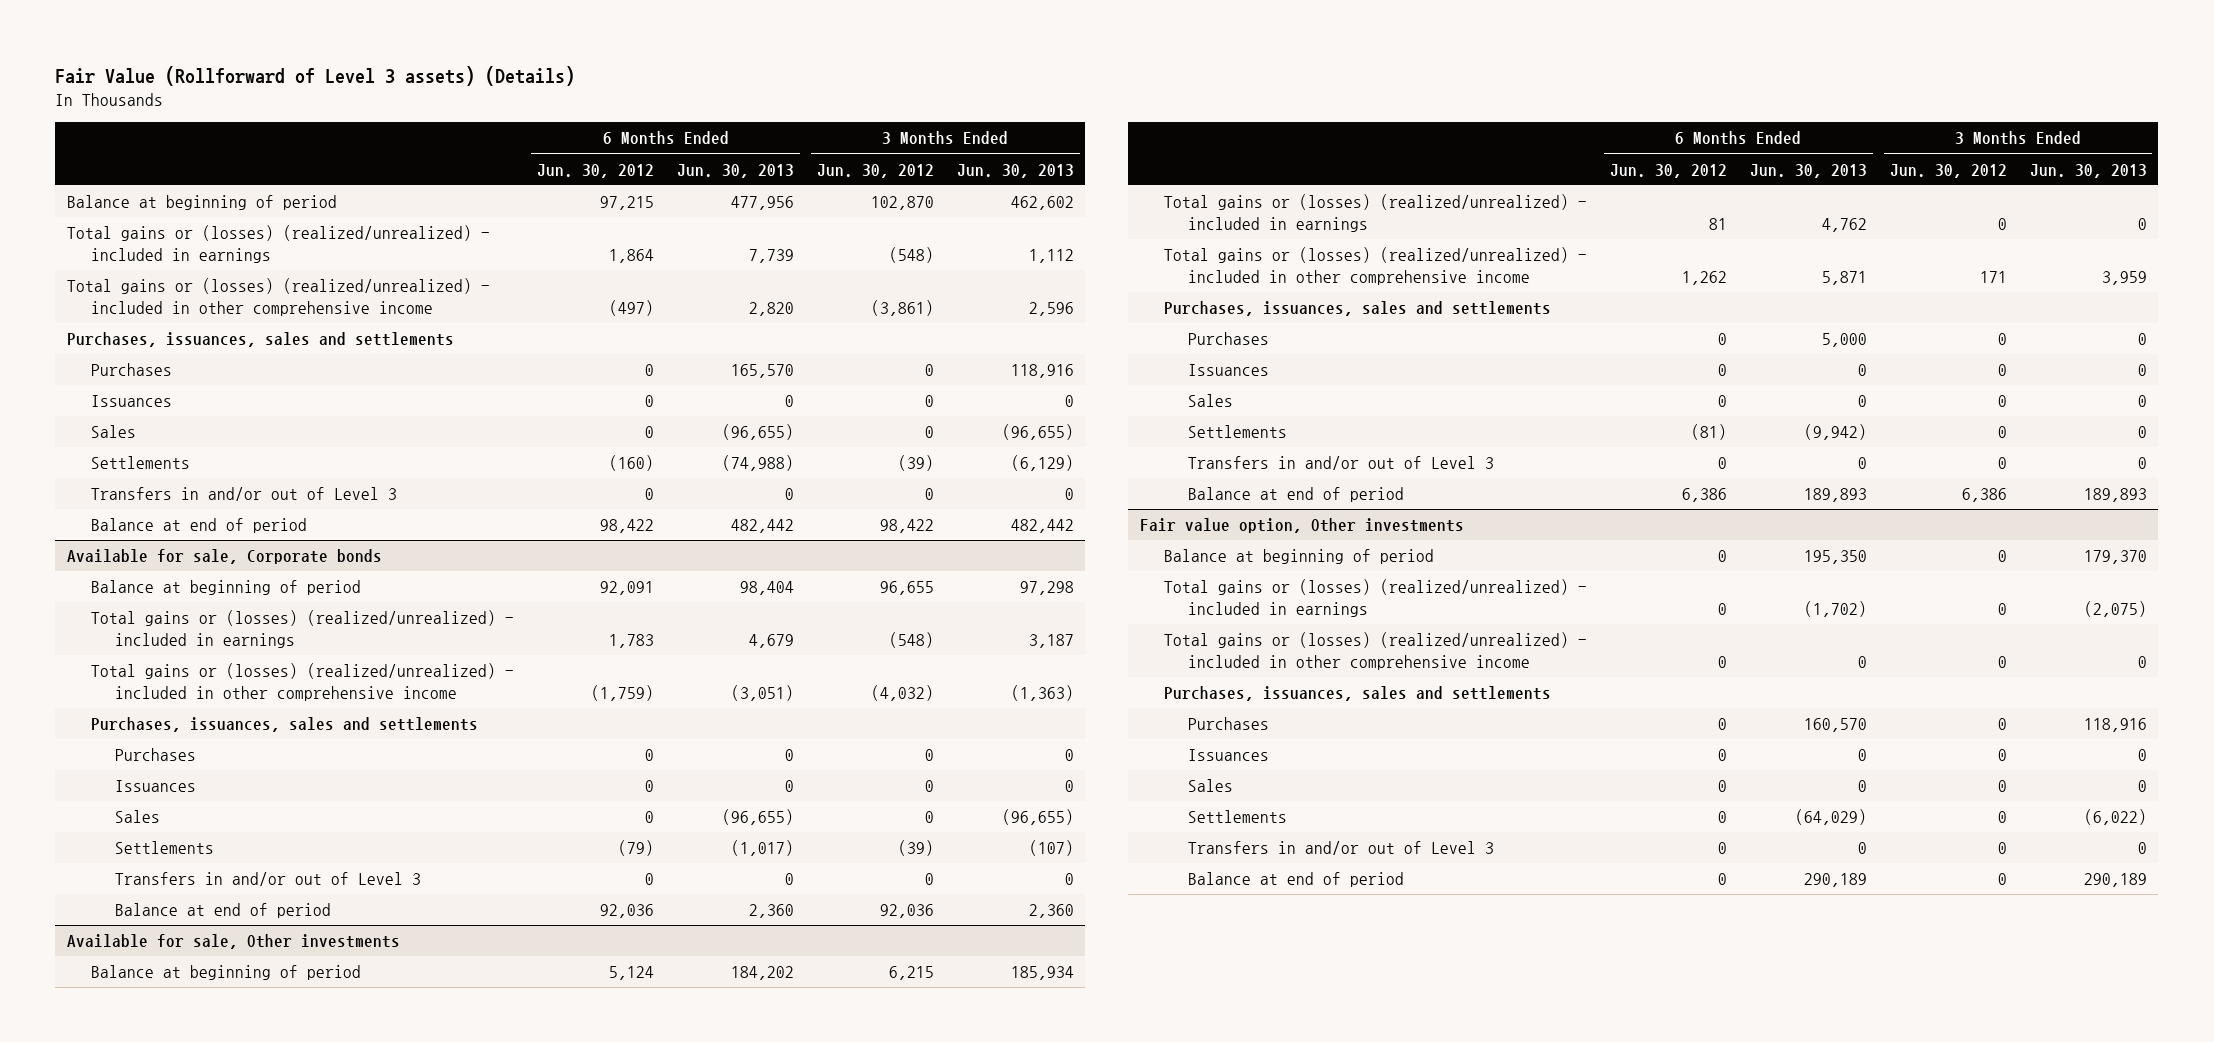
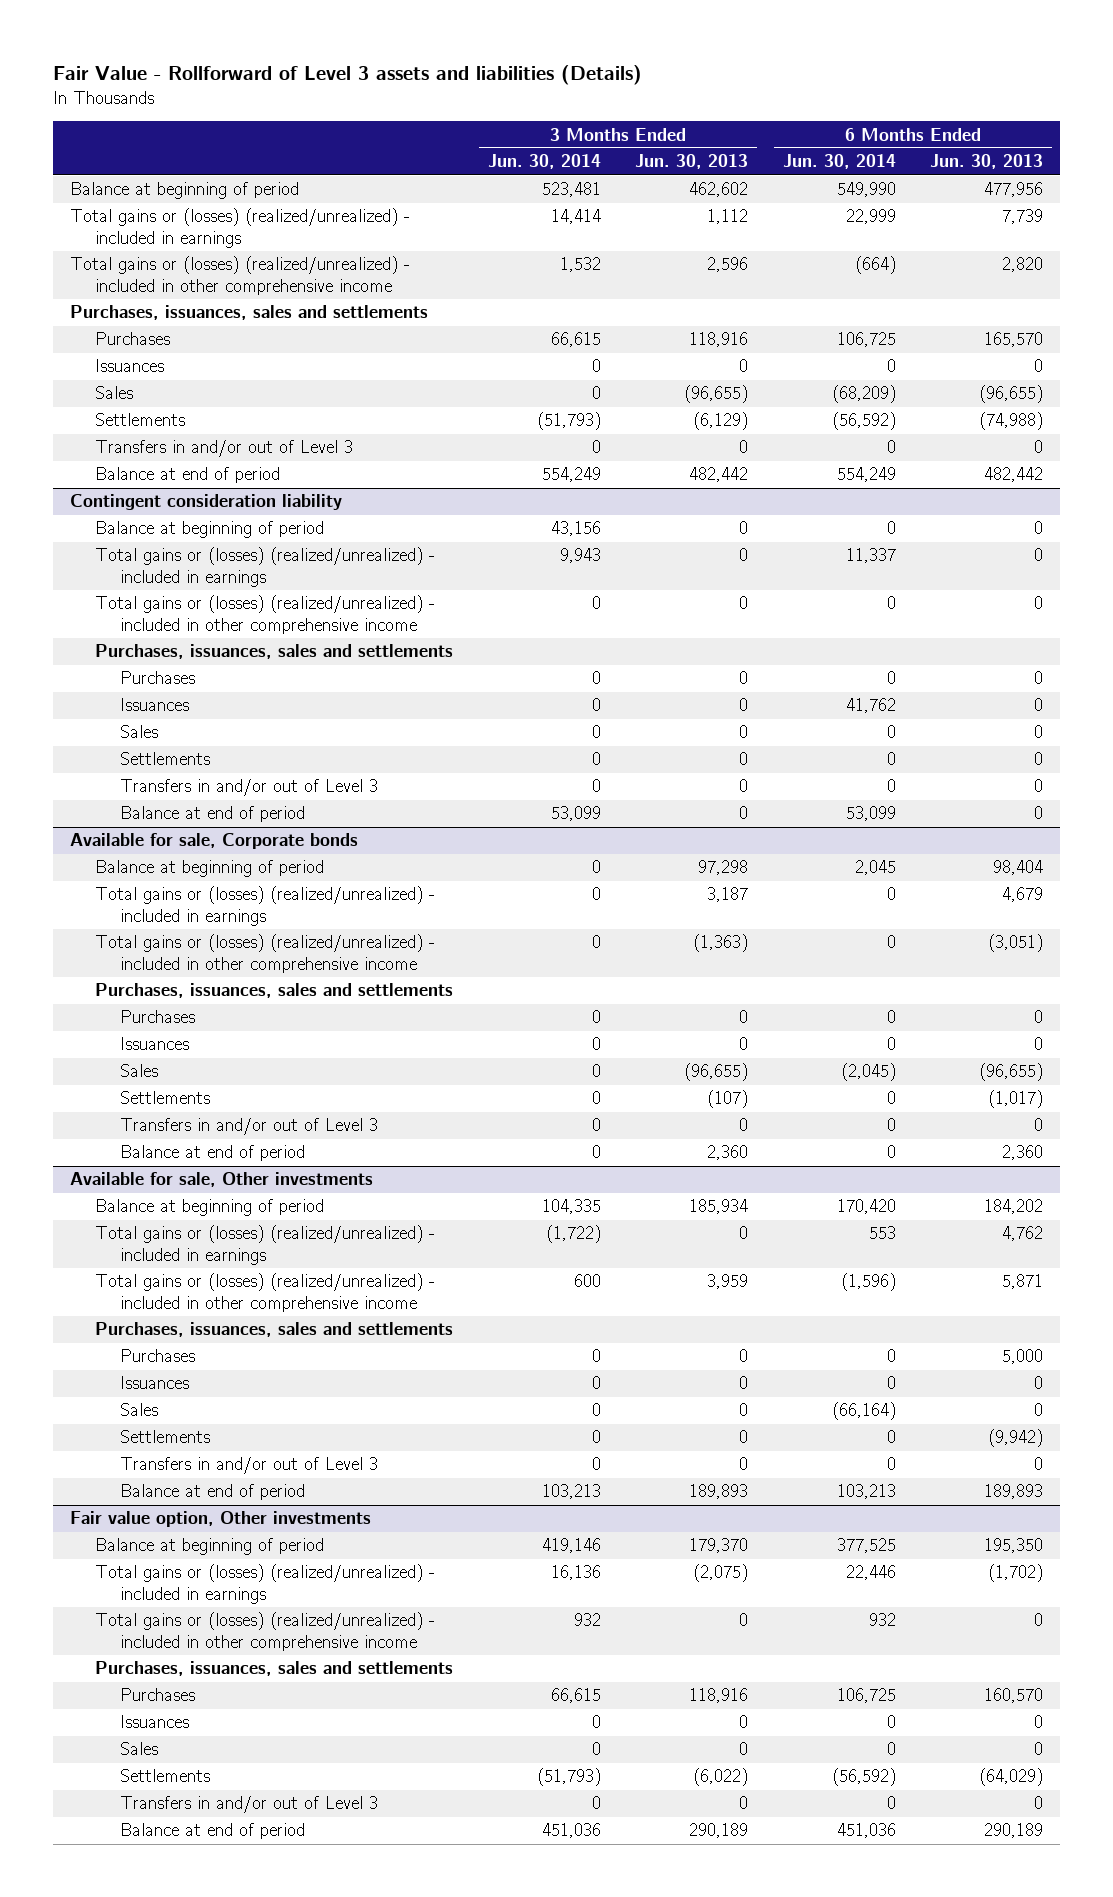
[55,65,576,86] Fair Value (Rollforward of Level 3 assets) (Details) -> [52,65,642,86] Fair Value - Rollforward of Level 3 assets and liabilities (Details)
[537,163,655,178] Jun. 30, 2012 -> none
[816,163,934,178] Jun. 30, 2012 -> none
none -> [487,154,601,170] Jun. 30, 2014
none -> [782,154,896,170] Jun. 30, 2014
none -> [70,494,343,511] Contingent consideration liability
none -> [95,521,325,539] Balance at beginning of period
none -> [95,547,436,588] Total gains or (losses) (realized/unrealized) - included in earnings
none -> [95,595,436,635] Total gains or (losses) (realized/unrealized) - included in other comprehensive income
none -> [95,644,454,660] Purchases, issuances, sales and settlements
none -> [120,671,196,685] Purchases
none -> [120,698,190,712] Issuances
none -> [120,725,159,739] Sales
none -> [120,752,211,766] Settlements
none -> [120,779,379,797] Transfers in and/or out of Level 3
none -> [120,806,306,823] Balance at end of period

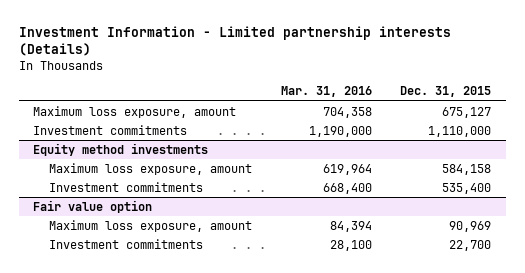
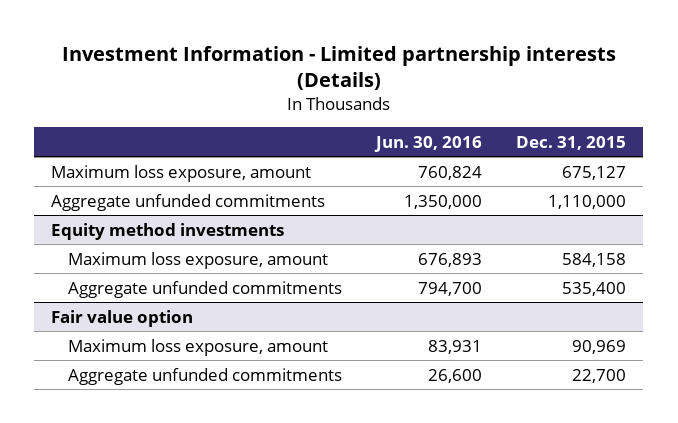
[280,86,372,98] Mar. 31, 2016 -> none
none -> [374,135,483,152] Jun. 30, 2016
[33,124,188,135] Investment commitments -> [51,193,326,211] Aggregate unfunded commitments
[49,181,204,192] Investment commitments -> [68,280,343,298] Aggregate unfunded commitments
[49,238,204,249] Investment commitments -> [68,367,343,385] Aggregate unfunded commitments

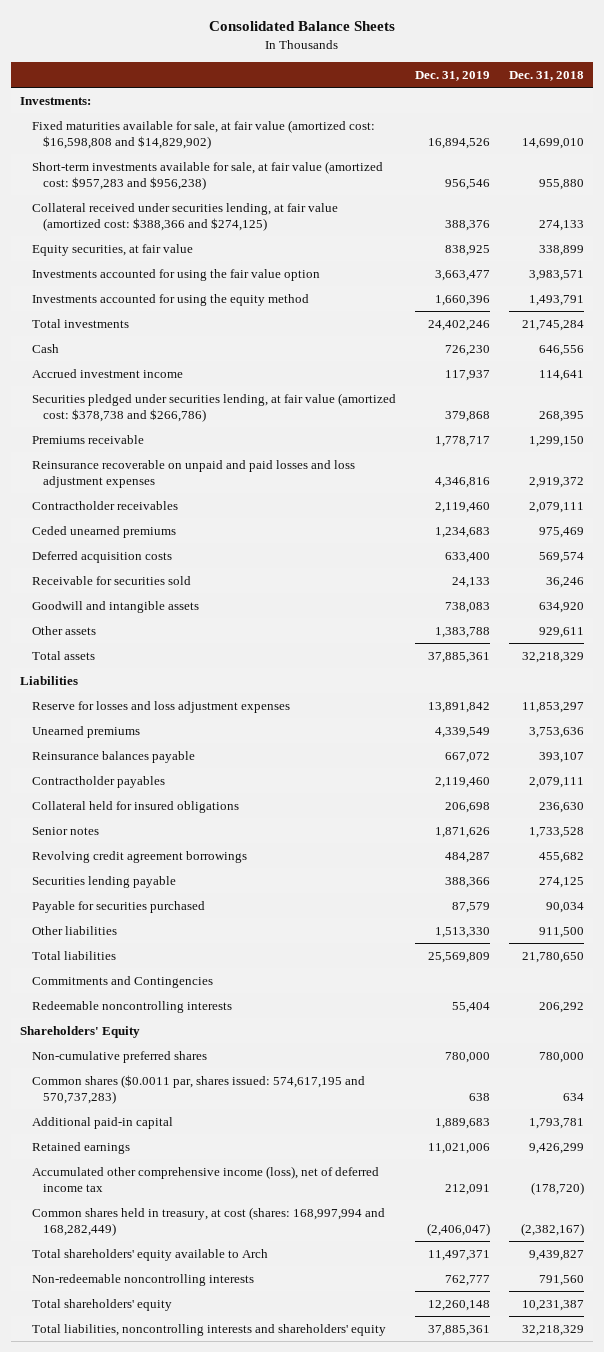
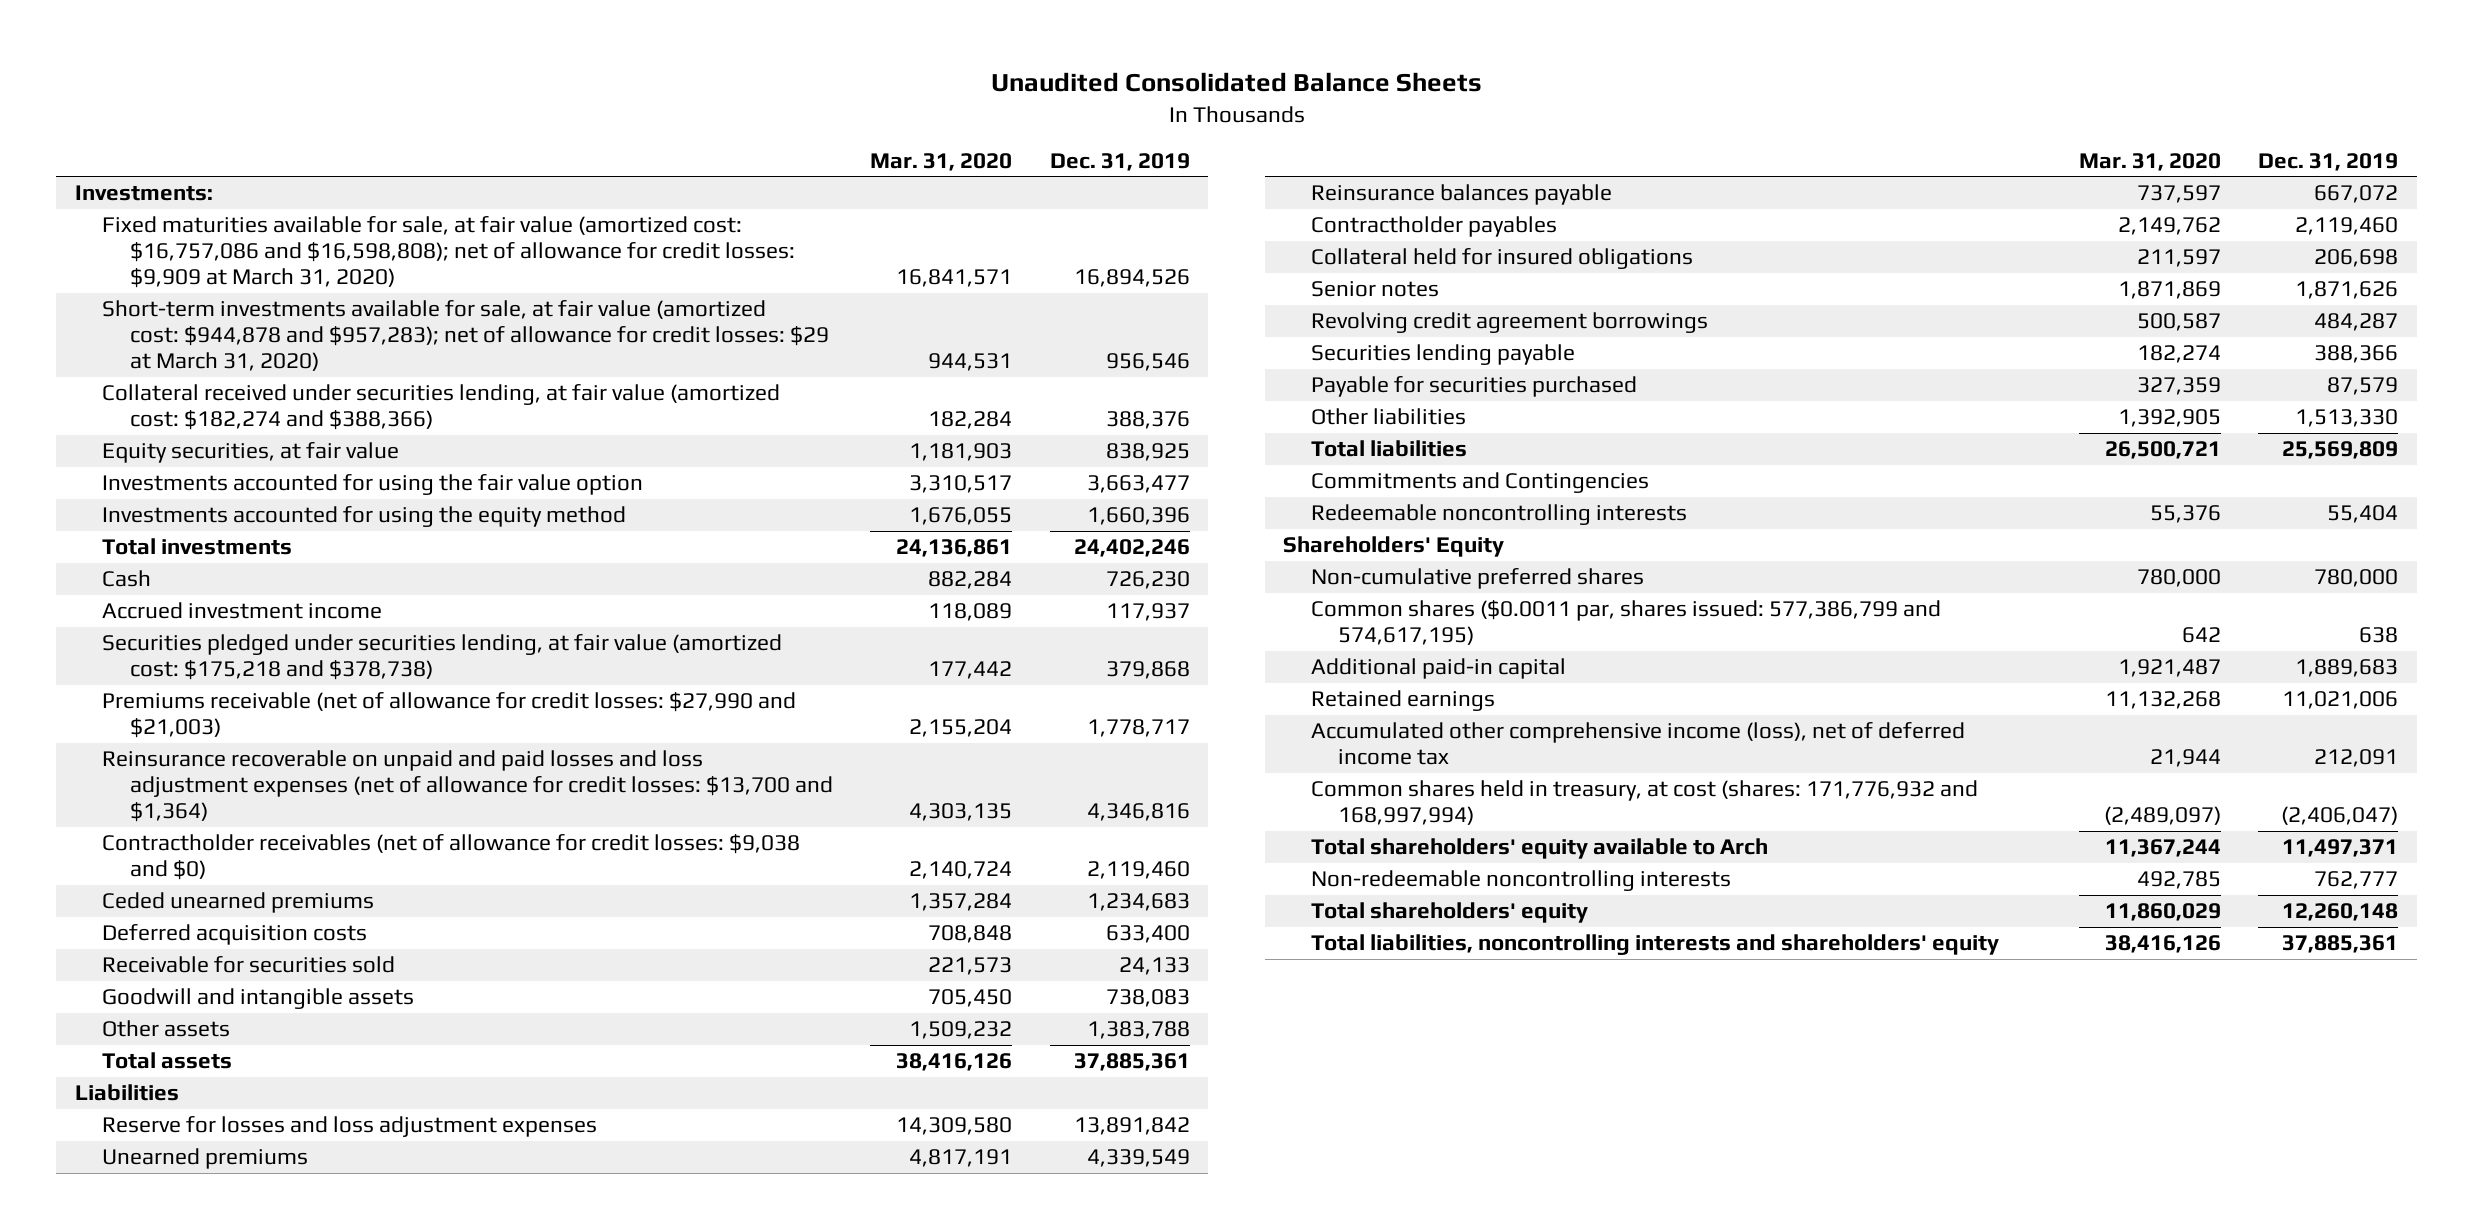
[209,21,396,32] Consolidated Balance Sheets -> [990,72,1482,93] Unaudited Consolidated Balance Sheets
[508,70,584,81] Dec. 31, 2018 -> none
none -> [870,152,1013,171] Mar. 31, 2020
[31,119,375,149] Fixed maturities available for sale, at fair value (amortized cost: $16,598,808 and $14,829,902) -> [102,216,795,289] Fixed maturities available for sale, at fair value (amortized cost: $16,757,086 and $16,598,808); net of allowance for credit losses: $9,909 at March 31, 2020)
[31,160,383,190] Short-term investments available for sale, at fair value (amortized cost: $957,283 and $956,238) -> [102,300,829,372] Short-term investments available for sale, at fair value (amortized cost: $944,878 and $957,283); net of allowance for credit losses: $29 at March 31, 2020)
[31,202,338,231] Collateral received under securities lending, at fair value (amortized cost: $388,366 and $274,125) -> [102,384,781,431] Collateral received under securities lending, at fair value (amortized cost: $182,274 and $388,366)
[31,392,396,422] Securities pledged under securities lending, at fair value (amortized cost: $378,738 and $266,786) -> [102,634,783,681] Securities pledged under securities lending, at fair value (amortized cost: $175,218 and $378,738)
[31,434,144,444] Premiums receivable -> [102,692,797,739] Premiums receivable (net of allowance for credit losses: $27,990 and $21,003)
[31,459,355,488] Reinsurance recoverable on unpaid and paid losses and loss adjustment expenses -> [102,750,833,823] Reinsurance recoverable on unpaid and paid losses and loss adjustment expenses (net of allowance for credit losses: $13,700 and $1,364)
[31,500,178,510] Contractholder receivables -> [102,834,801,881] Contractholder receivables (net of allowance for credit losses: $9,038 and $0)
[31,1074,365,1104] Common shares ($0.0011 par, shares issued: 574,617,195 and 570,737,283) -> [1310,600,1941,646] Common shares ($0.0011 par, shares issued: 577,386,799 and 574,617,195)
[31,1206,385,1236] Common shares held in treasury, at cost (shares: 168,997,994 and 168,282,449) -> [1310,780,1978,826] Common shares held in treasury, at cost (shares: 171,776,932 and 168,997,994)

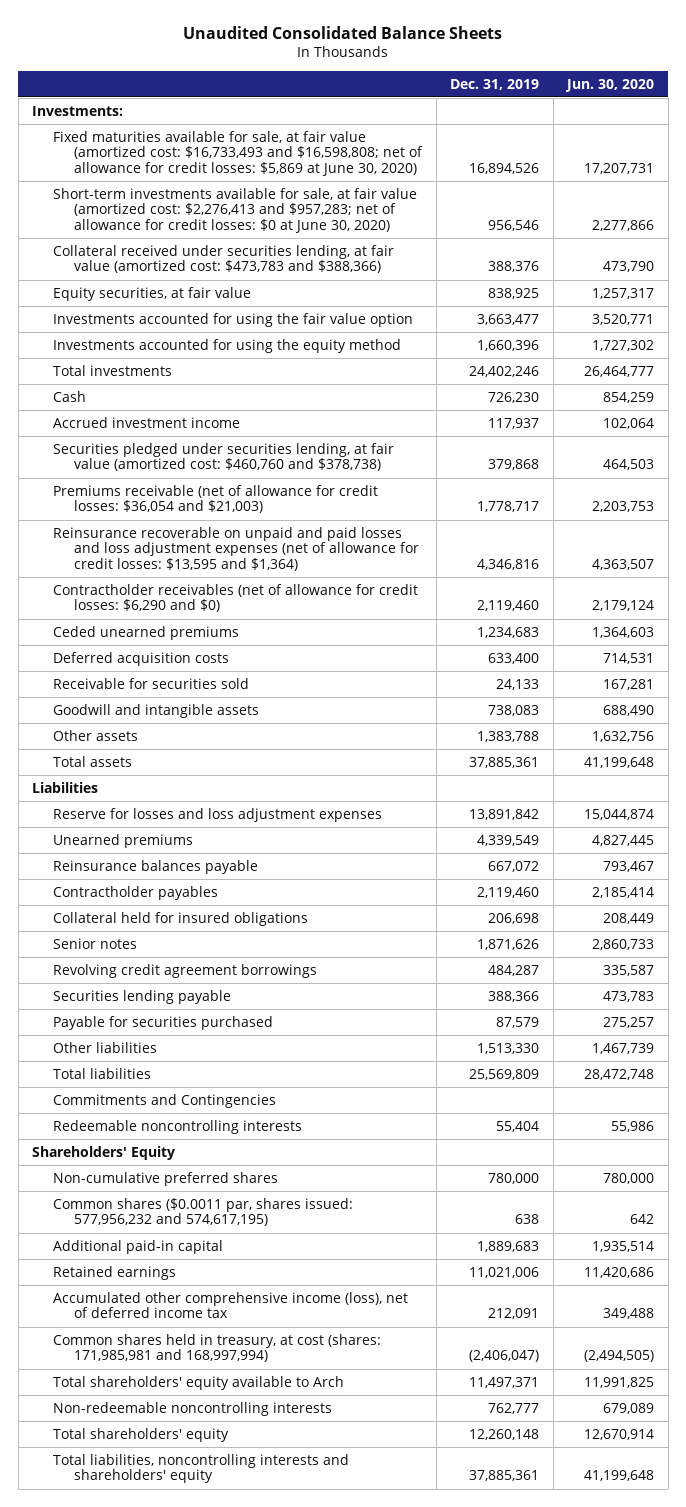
[870,152,1013,171] Mar. 31, 2020 -> none
none -> [565,78,655,92] Jun. 30, 2020
[102,216,795,289] Fixed maturities available for sale, at fair value (amortized cost: $16,757,086 and $16,598,808); net of allowance for credit losses: $9,909 at March 31, 2020) -> [53,130,424,177] Fixed maturities available for sale, at fair value (amortized cost: $16,733,493 and $16,598,808; net of allowance for credit losses: $5,869 at June 30, 2020)
[102,300,829,372] Short-term investments available for sale, at fair value (amortized cost: $944,878 and $957,283); net of allowance for credit losses: $29 at March 31, 2020) -> [53,187,418,234] Short-term investments available for sale, at fair value (amortized cost: $2,276,413 and $957,283; net of allowance for credit losses: $0 at June 30, 2020)
[102,384,781,431] Collateral received under securities lending, at fair value (amortized cost: $182,274 and $388,366) -> [53,244,395,274] Collateral received under securities lending, at fair value (amortized cost: $473,783 and $388,366)
[102,634,783,681] Securities pledged under securities lending, at fair value (amortized cost: $175,218 and $378,738) -> [53,442,395,472] Securities pledged under securities lending, at fair value (amortized cost: $460,760 and $378,738)
[102,692,797,739] Premiums receivable (net of allowance for credit losses: $27,990 and $21,003) -> [53,484,379,514] Premiums receivable (net of allowance for credit losses: $36,054 and $21,003)
[102,750,833,823] Reinsurance recoverable on unpaid and paid losses and loss adjustment expenses (net of allowance for credit losses: $13,700 and $1,364) -> [53,526,420,572] Reinsurance recoverable on unpaid and paid losses and loss adjustment expenses (net of allowance for credit losses: $13,595 and $1,364)
[102,834,801,881] Contractholder receivables (net of allowance for credit losses: $9,038 and $0) -> [53,583,419,613] Contractholder receivables (net of allowance for credit losses: $6,290 and $0)
[1310,600,1941,646] Common shares ($0.0011 par, shares issued: 577,386,799 and 574,617,195) -> [53,1197,354,1227] Common shares ($0.0011 par, shares issued: 577,956,232 and 574,617,195)
[1310,780,1978,826] Common shares held in treasury, at cost (shares: 171,776,932 and 168,997,994) -> [53,1333,382,1363] Common shares held in treasury, at cost (shares: 171,985,981 and 168,997,994)

